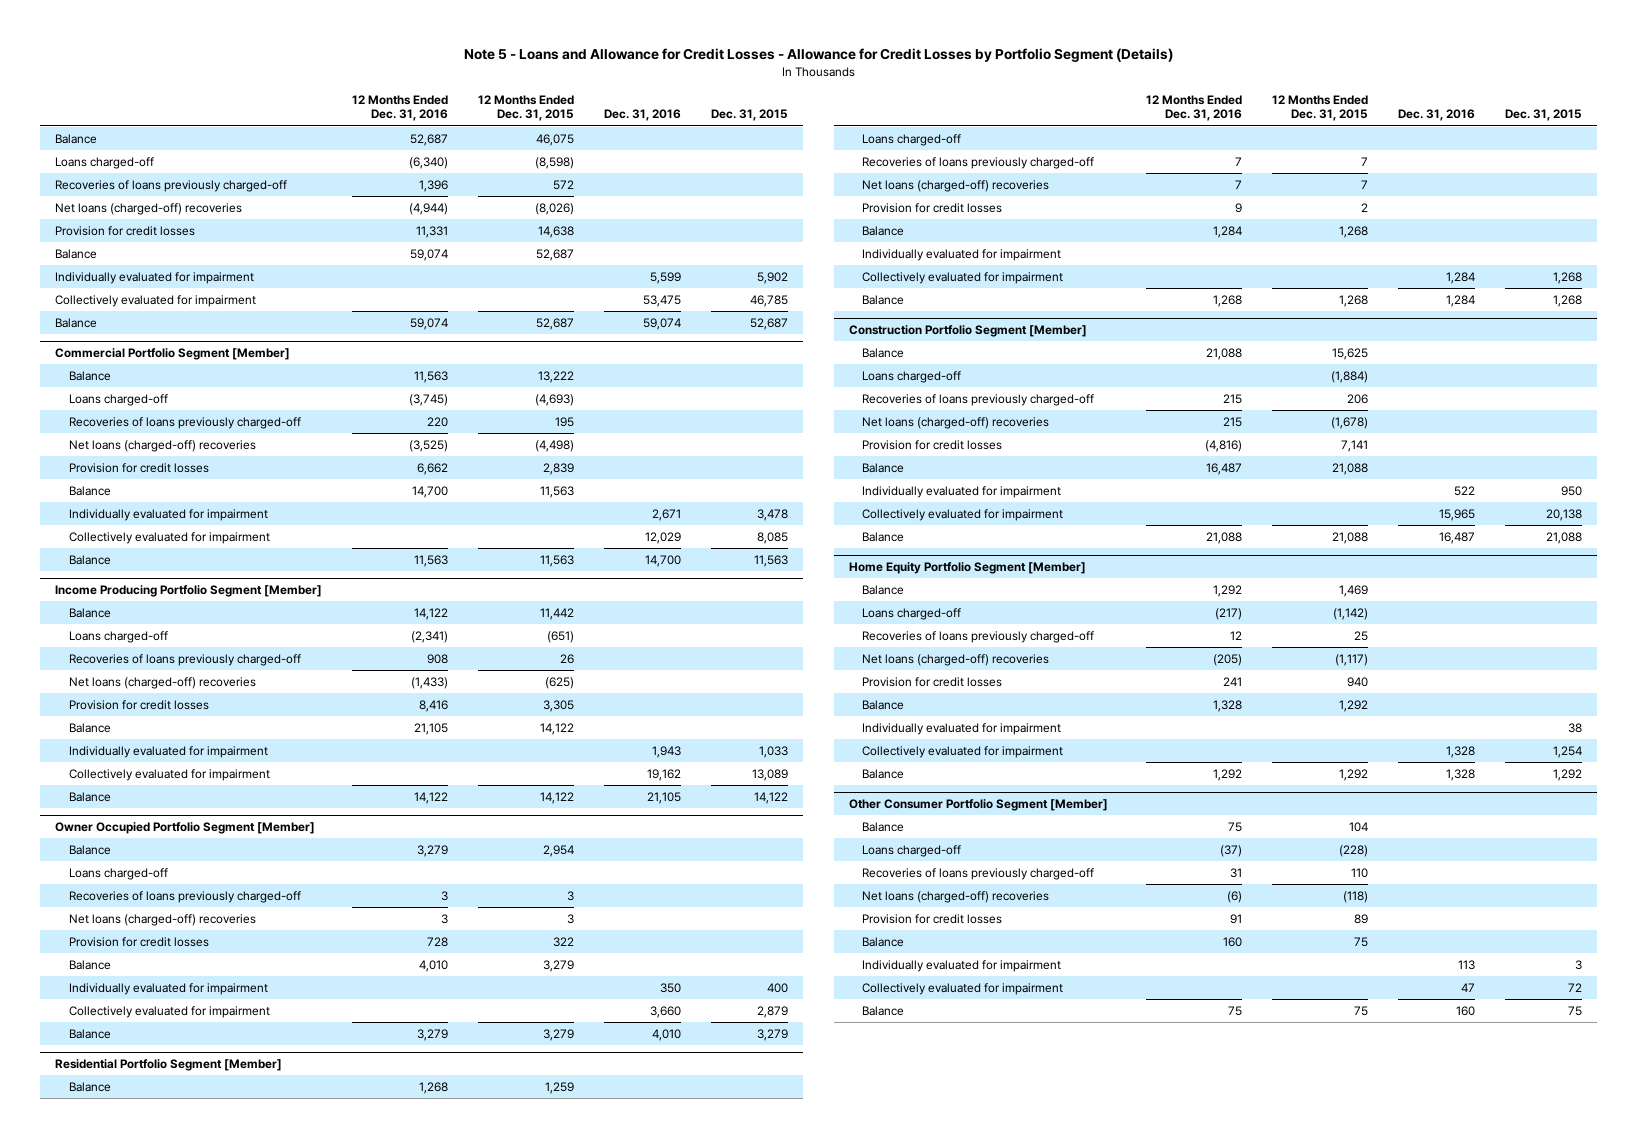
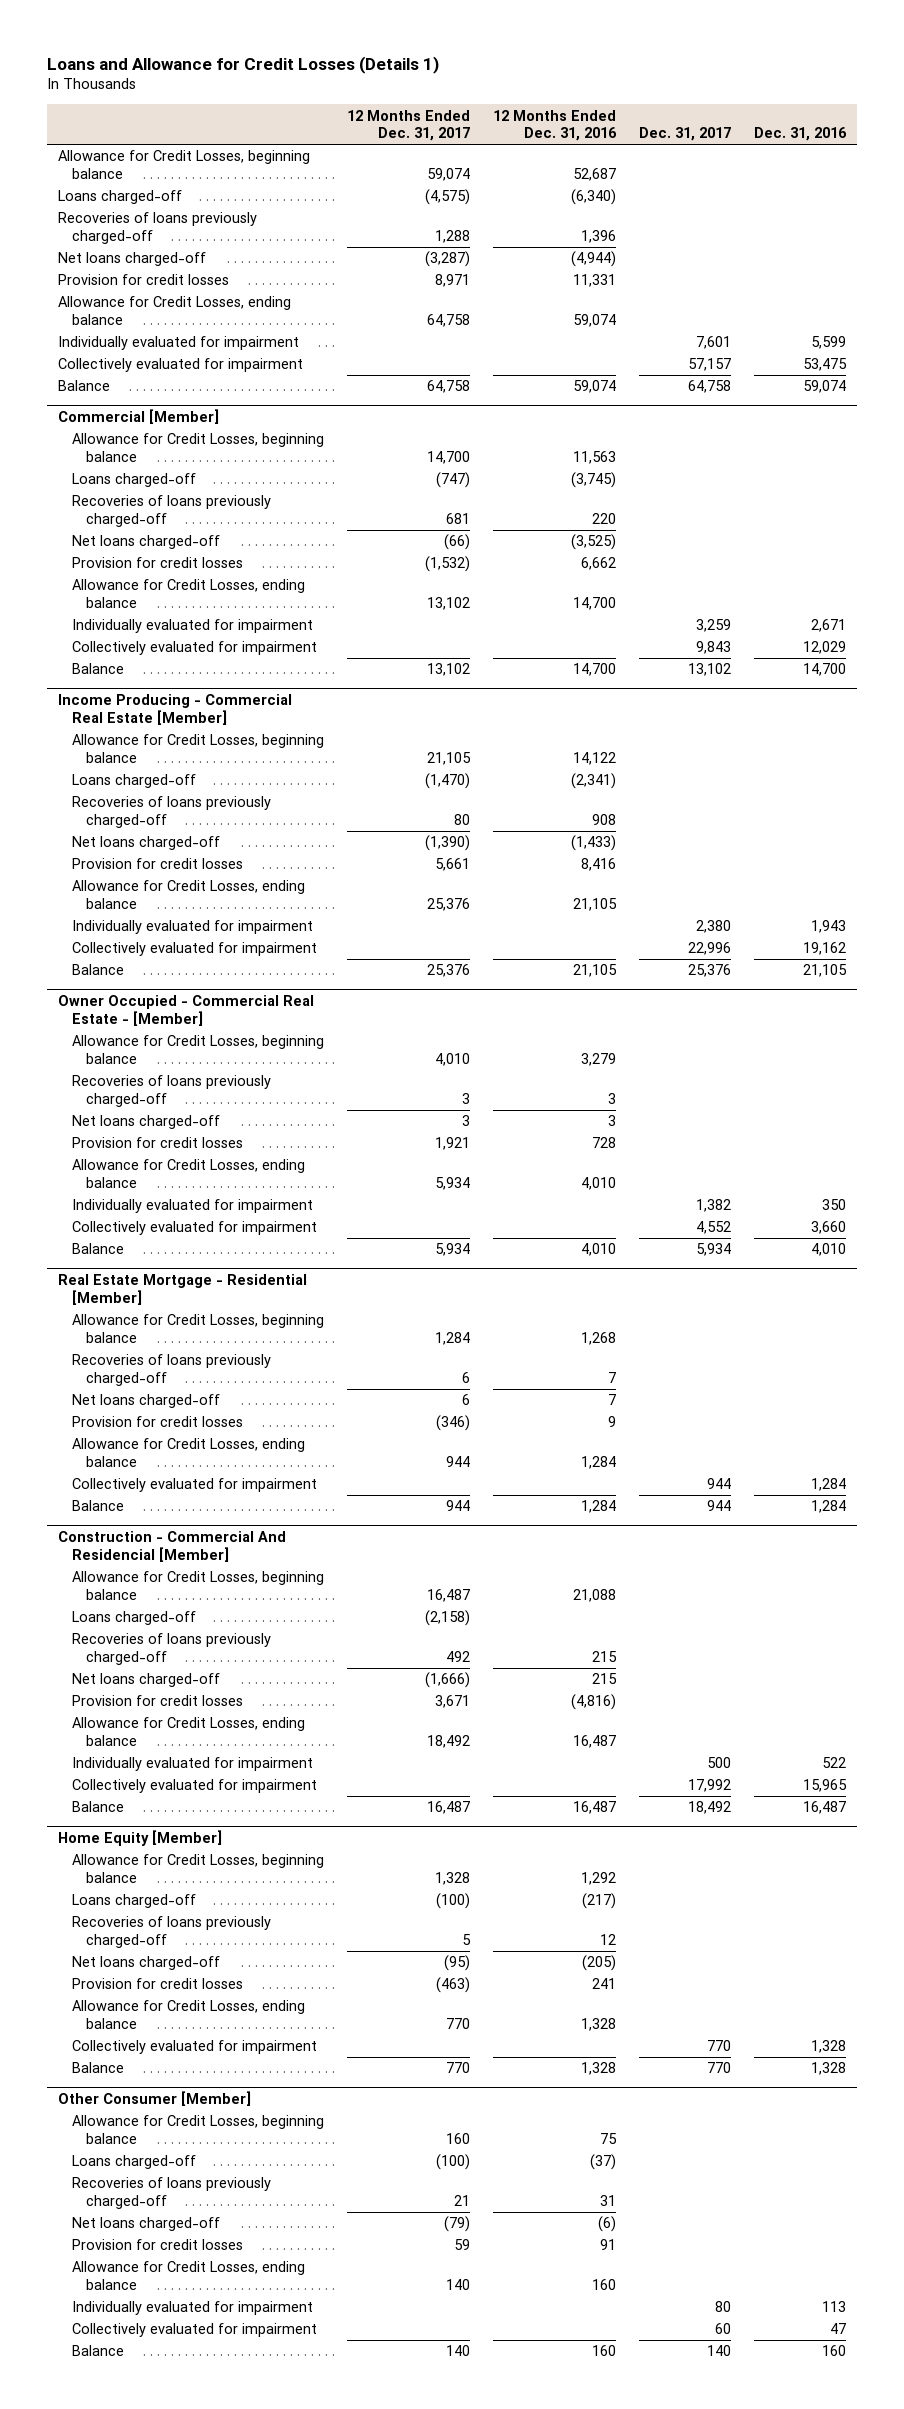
[463,48,1173,63] Note 5 - Loans and Allowance for Credit Losses - Allowance for Credit Losses by Portfolio Segment (Details) -> [46,55,439,74] Loans and Allowance for Credit Losses (Details 1)
[478,94,575,122] 12 Months Ended Dec. 31, 2015 -> none
[711,109,789,122] Dec. 31, 2015 -> none
none -> [346,109,470,142] 12 Months Ended Dec. 31, 2017
none -> [638,127,731,142] Dec. 31, 2017
[55,133,98,144] Balance -> [58,150,311,179] Allowance for Credit Losses, beginning balance
[55,202,243,215] Net loans (charged-off) recoveries -> [58,252,207,267] Net loans charged-off
[55,248,98,259] Balance -> [58,296,292,325] Allowance for Credit Losses, ending balance
[55,348,291,361] Commercial Portfolio Segment [Member] -> [58,409,220,425] Commercial [Member]
[68,370,111,381] Balance -> [71,433,324,462] Allowance for Credit Losses, beginning balance
[68,439,256,452] Net loans (charged-off) recoveries -> [71,535,220,550] Net loans charged-off
[68,485,111,496] Balance -> [71,579,305,608] Allowance for Credit Losses, ending balance
[414,554,449,567] 11,563 -> [572,663,616,677] 14,700
[55,585,323,598] Income Producing Portfolio Segment [Member] -> [58,694,293,725] Income Producing - Commercial Real Estate [Member]
[68,607,111,618] Balance -> [71,734,324,763] Allowance for Credit Losses, beginning balance
[68,676,256,689] Net loans (charged-off) recoveries -> [71,836,220,851] Net loans charged-off
[68,722,111,733] Balance -> [71,880,305,909] Allowance for Credit Losses, ending balance
[68,867,168,880] Loans charged-off -> none
[414,791,449,804] 14,122 -> [572,964,617,978] 21,105
[55,822,316,835] Owner Occupied Portfolio Segment [Member] -> [58,995,315,1026] Owner Occupied - Commercial Real Estate - [Member]
[68,844,111,855] Balance -> [71,1035,324,1064] Allowance for Credit Losses, beginning balance
[68,913,256,926] Net loans (charged-off) recoveries -> [71,1115,220,1130] Net loans charged-off
[68,959,111,970] Balance -> [71,1159,305,1188] Allowance for Credit Losses, ending balance
[862,133,962,146] Loans charged-off -> none
[417,1028,449,1041] 3,279 -> [580,1243,616,1257] 4,010
[55,1059,283,1072] Residential Portfolio Segment [Member] -> [58,1274,308,1305] Real Estate Mortgage - Residential [Member]
[68,1081,111,1092] Balance -> [71,1314,324,1343] Allowance for Credit Losses, beginning balance
[862,179,1050,192] Net loans (charged-off) recoveries -> [71,1394,220,1409] Net loans charged-off
[862,248,1062,261] Individually evaluated for impairment -> none
[862,225,905,236] Balance -> [71,1438,305,1467] Allowance for Credit Losses, ending balance
[1212,294,1242,307] 1,268 -> [580,1500,616,1514] 1,284
[848,325,1087,338] Construction Portfolio Segment [Member] -> [58,1531,287,1562] Construction - Commercial And Residencial [Member]
[862,347,905,358] Balance -> [71,1571,324,1600] Allowance for Credit Losses, beginning balance
[862,416,1050,429] Net loans (charged-off) recoveries -> [71,1673,220,1688] Net loans charged-off
[862,462,905,473] Balance -> [71,1717,305,1746] Allowance for Credit Losses, ending balance
[1205,531,1242,544] 21,088 -> [572,1801,616,1815] 16,487
[848,562,1086,575] Home Equity Portfolio Segment [Member] -> [58,1830,223,1847] Home Equity [Member]
[862,584,905,595] Balance -> [71,1854,324,1883] Allowance for Credit Losses, beginning balance
[862,653,1050,666] Net loans (charged-off) recoveries -> [71,1956,220,1971] Net loans charged-off
[862,722,1062,735] Individually evaluated for impairment -> none
[862,699,905,710] Balance -> [71,2000,305,2029] Allowance for Credit Losses, ending balance
[1212,768,1242,781] 1,292 -> [580,2062,616,2076] 1,328
[848,799,1108,812] Other Consumer Portfolio Segment [Member] -> [58,2091,252,2107] Other Consumer [Member]
[862,821,905,832] Balance -> [71,2115,324,2144] Allowance for Credit Losses, beginning balance
[862,890,1050,903] Net loans (charged-off) recoveries -> [71,2217,220,2232] Net loans charged-off
[862,936,905,947] Balance -> [71,2261,305,2290] Allowance for Credit Losses, ending balance
[1227,1005,1242,1016] 75 -> [591,2345,616,2357] 160

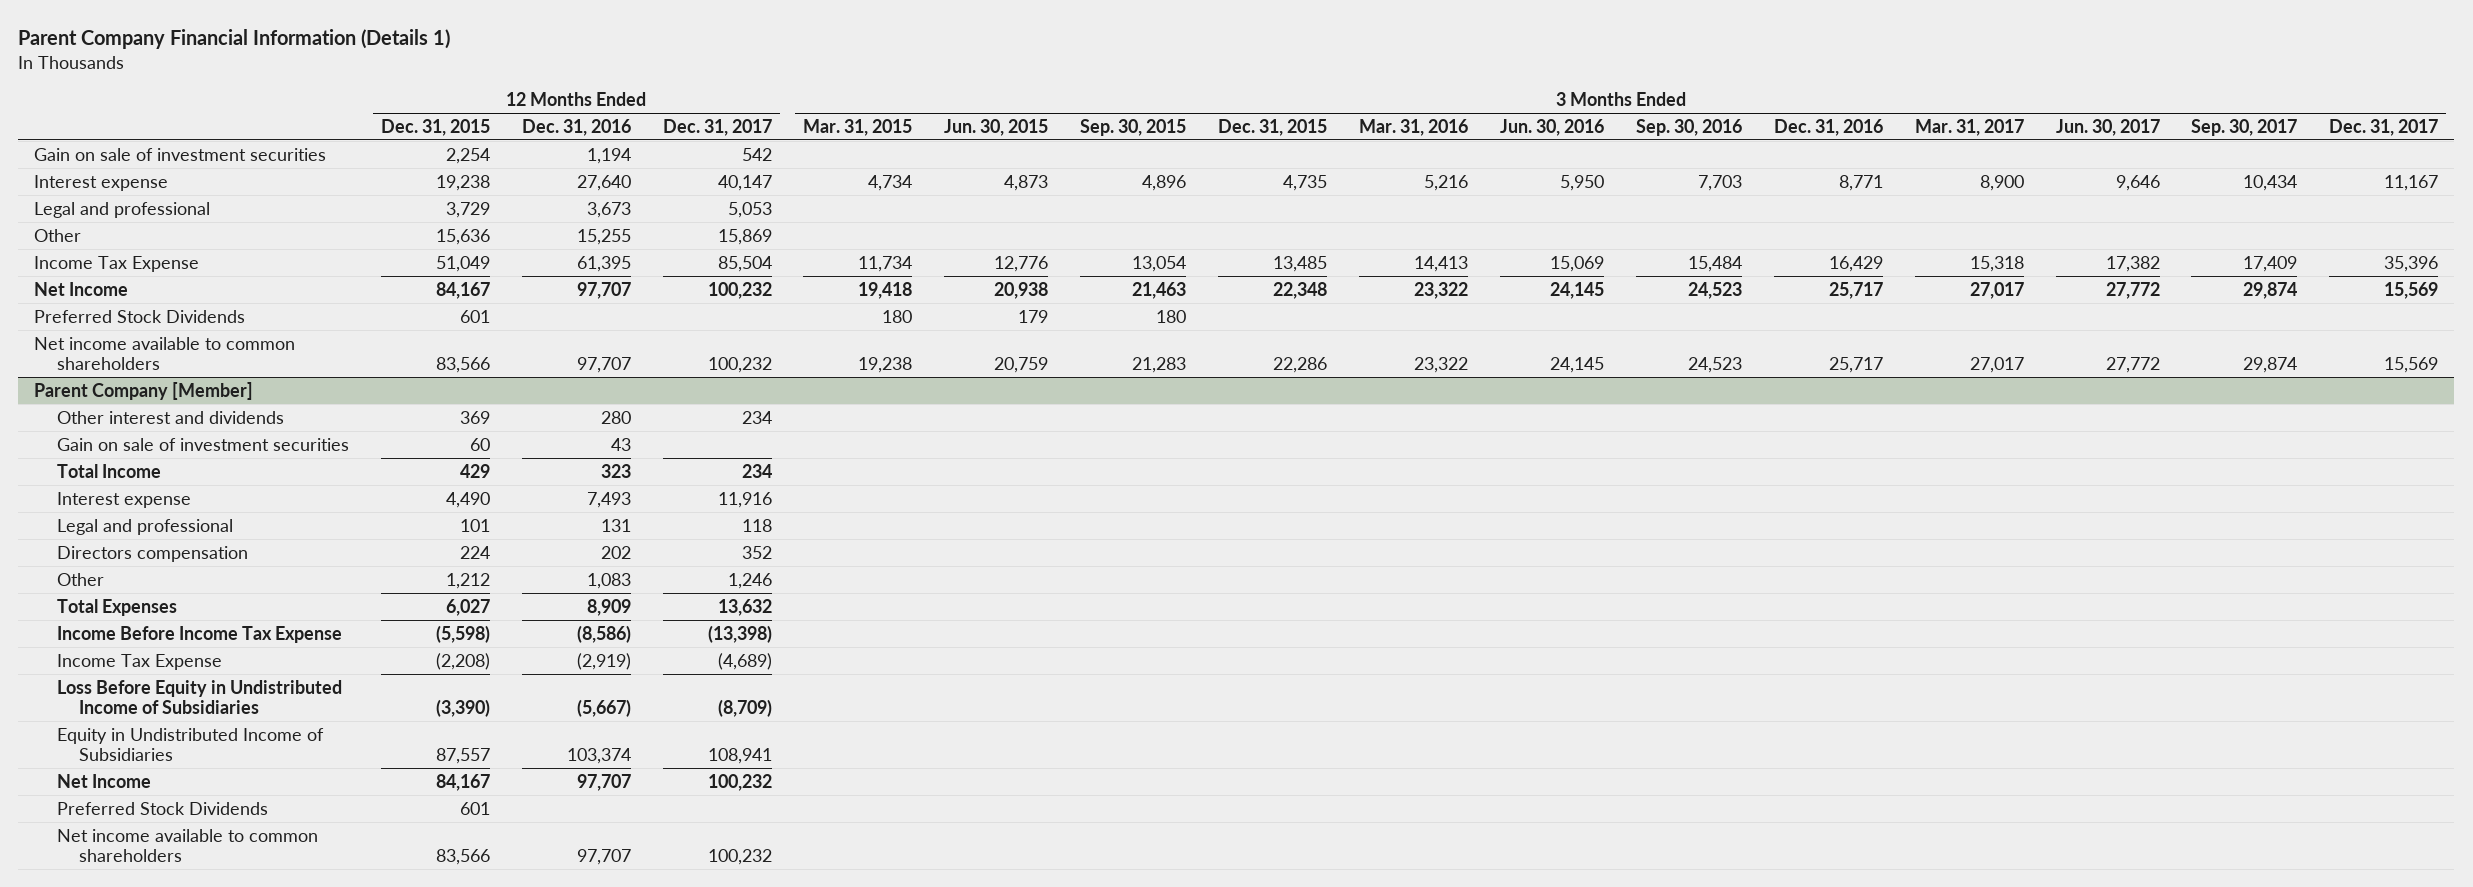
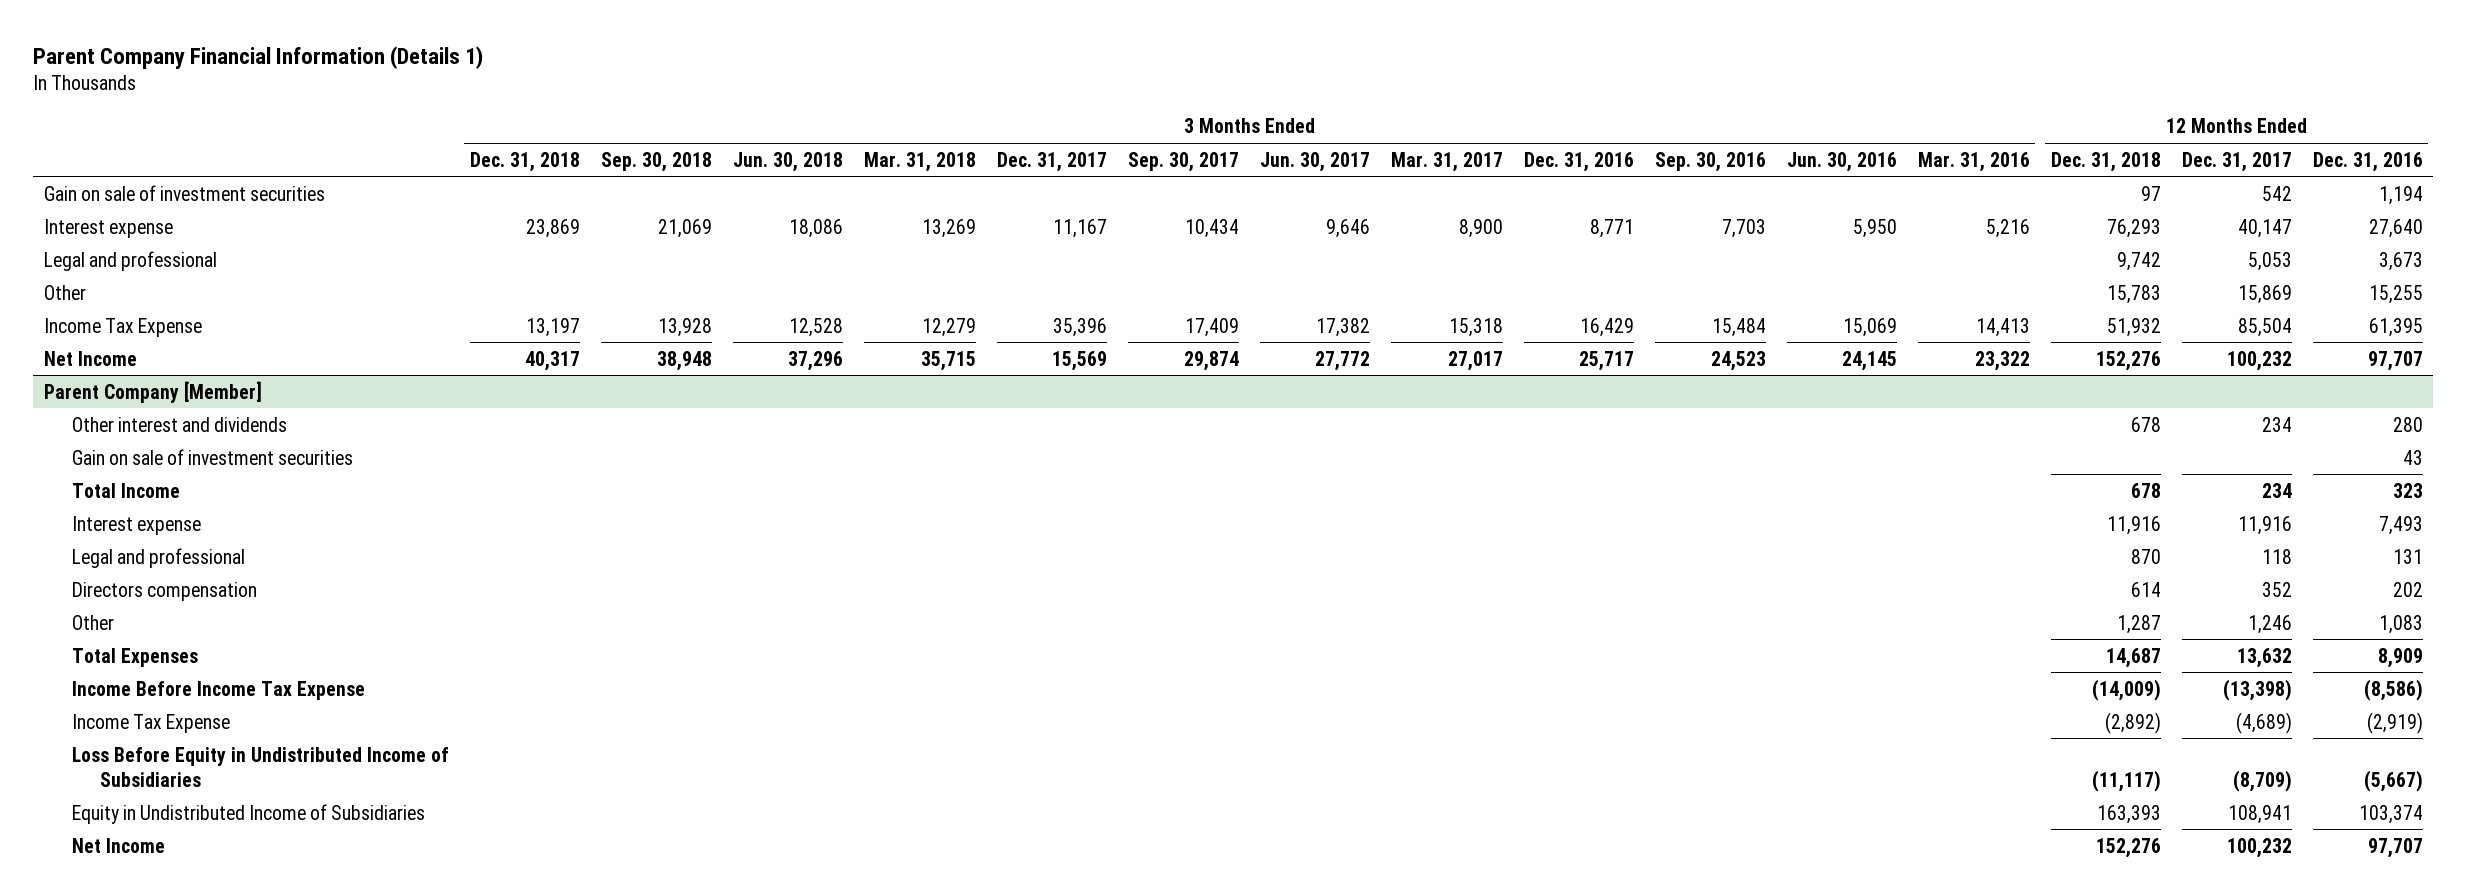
[380,118,490,136] Dec. 31, 2015 -> none
[803,118,913,136] Mar. 31, 2015 -> none
[944,118,1049,136] Jun. 30, 2015 -> none
[1080,118,1187,136] Sep. 30, 2015 -> none
[1218,118,1328,136] Dec. 31, 2015 -> none
none -> [469,151,580,172] Dec. 31, 2018
none -> [600,151,712,172] Sep. 30, 2018
none -> [732,151,843,172] Jun. 30, 2018
none -> [863,151,976,172] Mar. 31, 2018
none -> [2050,151,2161,172] Dec. 31, 2018
[34,309,246,323] Preferred Stock Dividends -> none
[34,336,296,371] Net income available to common shareholders -> none
[56,801,268,815] Preferred Stock Dividends -> none
[56,828,318,863] Net income available to common shareholders -> none

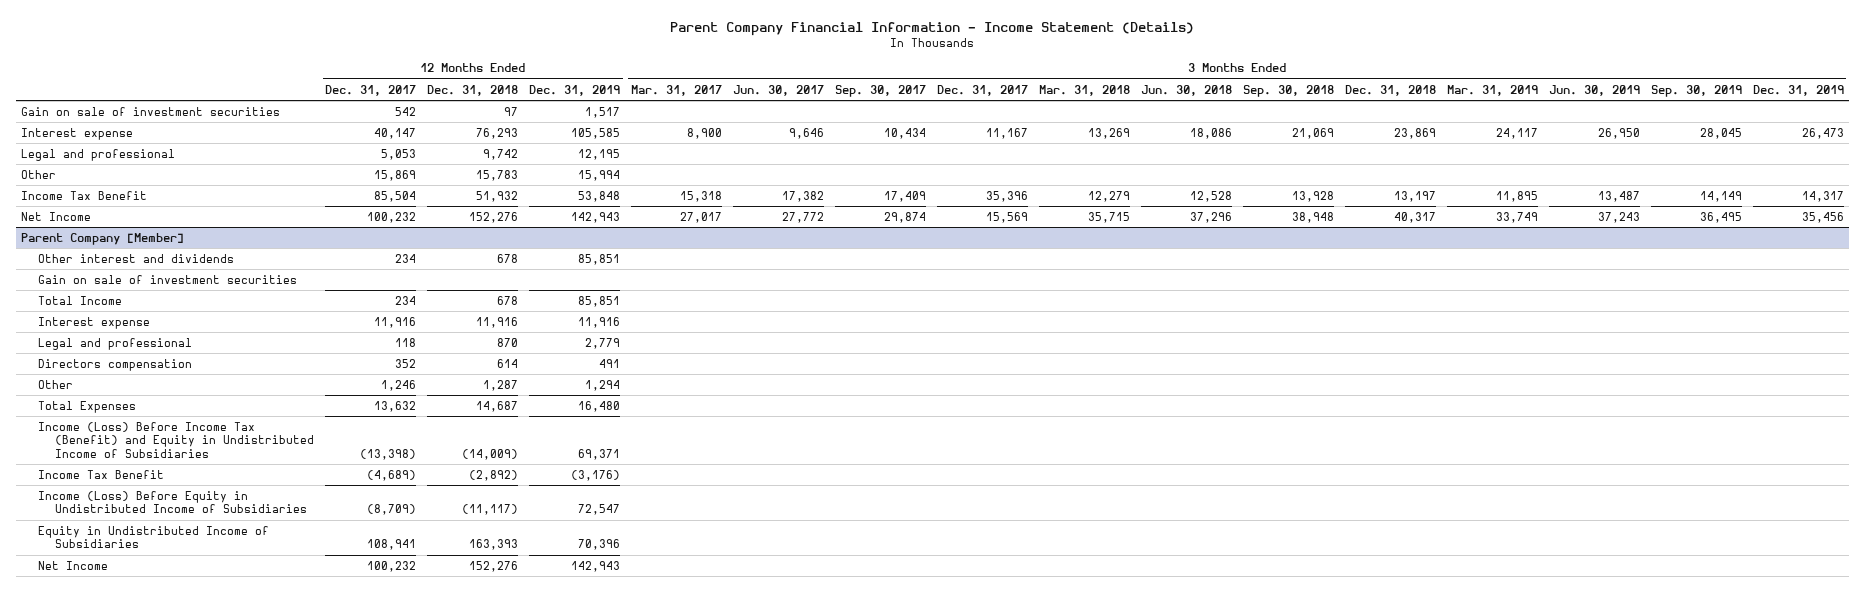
[33,45,484,69] Parent Company Financial Information (Details 1) -> [670,22,1195,37] Parent Company Financial Information - Income Statement (Details)
[1523,151,1634,172] Dec. 31, 2016 -> none
[1654,151,1766,172] Sep. 30, 2016 -> none
[1786,151,1897,172] Jun. 30, 2016 -> none
[1917,151,2030,172] Mar. 31, 2016 -> none
[2312,151,2423,172] Dec. 31, 2016 -> none
none -> [529,84,621,96] Dec. 31, 2019
none -> [1446,84,1538,96] Mar. 31, 2019
none -> [1548,84,1640,96] Jun. 30, 2019
none -> [1650,84,1742,97] Sep. 30, 2019
none -> [1752,84,1844,96] Dec. 31, 2019
[43,317,202,337] Income Tax Expense -> [20,190,147,200] Income Tax Benefit
[71,680,365,700] Income Before Income Tax Expense -> [38,421,315,458] Income (Loss) Before Income Tax (Benefit) and Equity in Undistributed Income of Subsidiaries
[71,713,230,733] Income Tax Expense -> [38,469,165,479] Income Tax Benefit
[71,746,449,787] Loss Before Equity in Undistributed Income of Subsidiaries -> [38,490,308,514] Income (Loss) Before Equity in Undistributed Income of Subsidiaries

